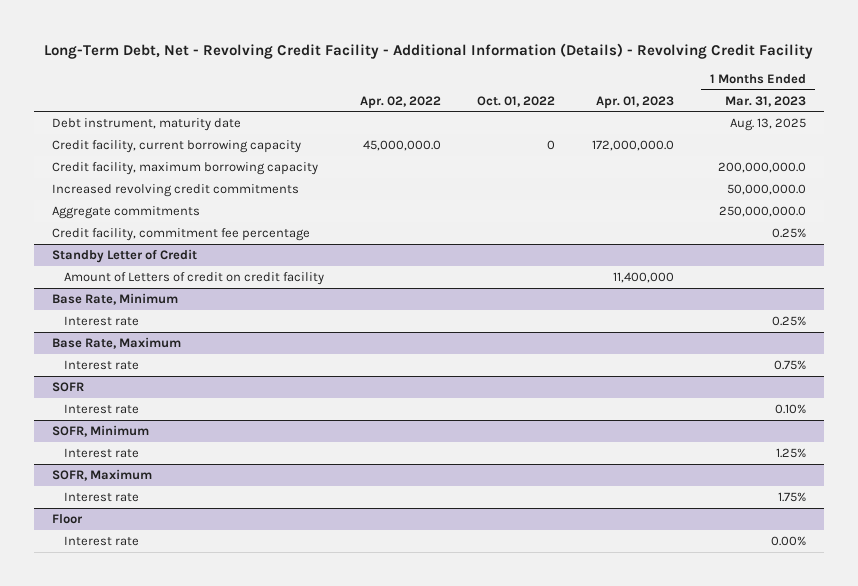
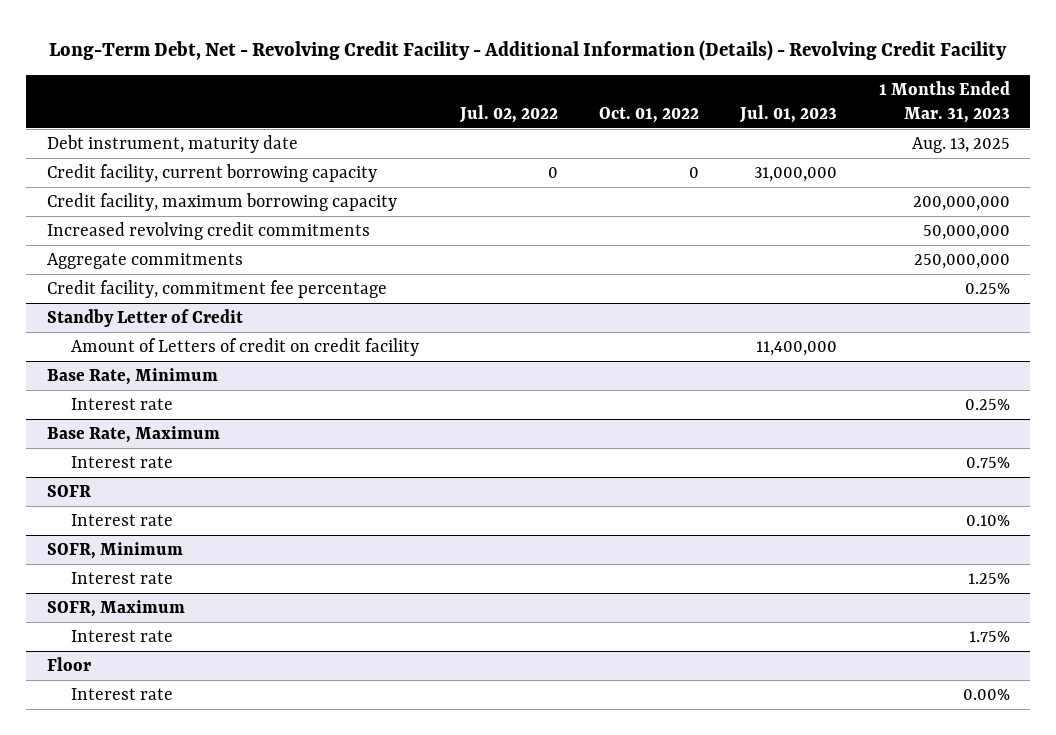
[360,95,442,109] Apr. 02, 2022 -> none
[595,95,674,109] Apr. 01, 2023 -> none
none -> [458,104,558,123] Jul. 02, 2022
none -> [739,104,838,123] Jul. 01, 2023
[717,161,806,173] 200,000,000.0 -> [912,195,1010,211] 200,000,000
[726,183,806,195] 50,000,000.0 -> [922,224,1010,240] 50,000,000
[718,205,806,217] 250,000,000.0 -> [913,253,1010,269] 250,000,000

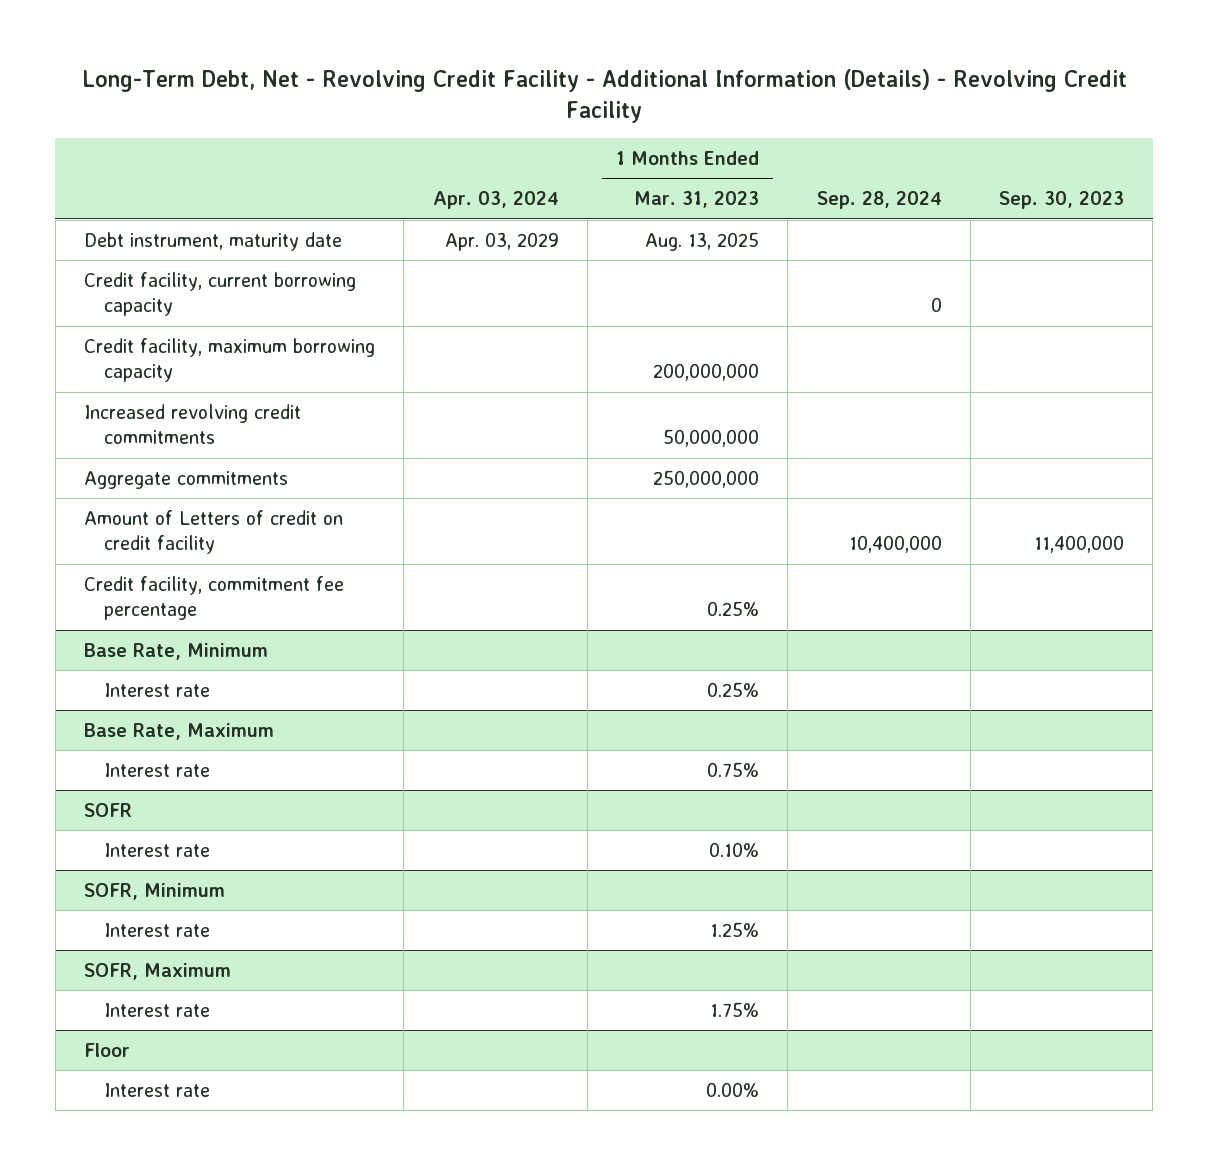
[458,104,558,123] Jul. 02, 2022 -> none
[599,106,700,123] Oct. 01, 2022 -> none
[739,104,838,123] Jul. 01, 2023 -> none
none -> [432,191,559,210] Apr. 03, 2024
none -> [816,191,942,210] Sep. 28, 2024
none -> [999,191,1125,210] Sep. 30, 2023
[46,308,243,327] Standby Letter of Credit -> none
[46,279,387,298] Credit facility, commitment fee percentage -> [83,575,344,621] Credit facility, commitment fee percentage

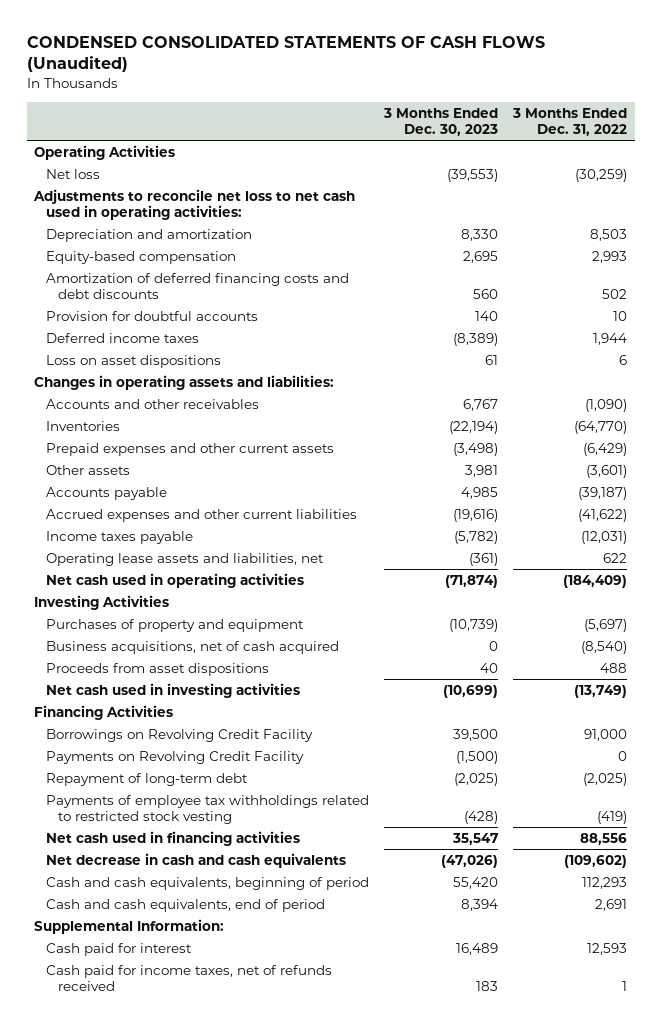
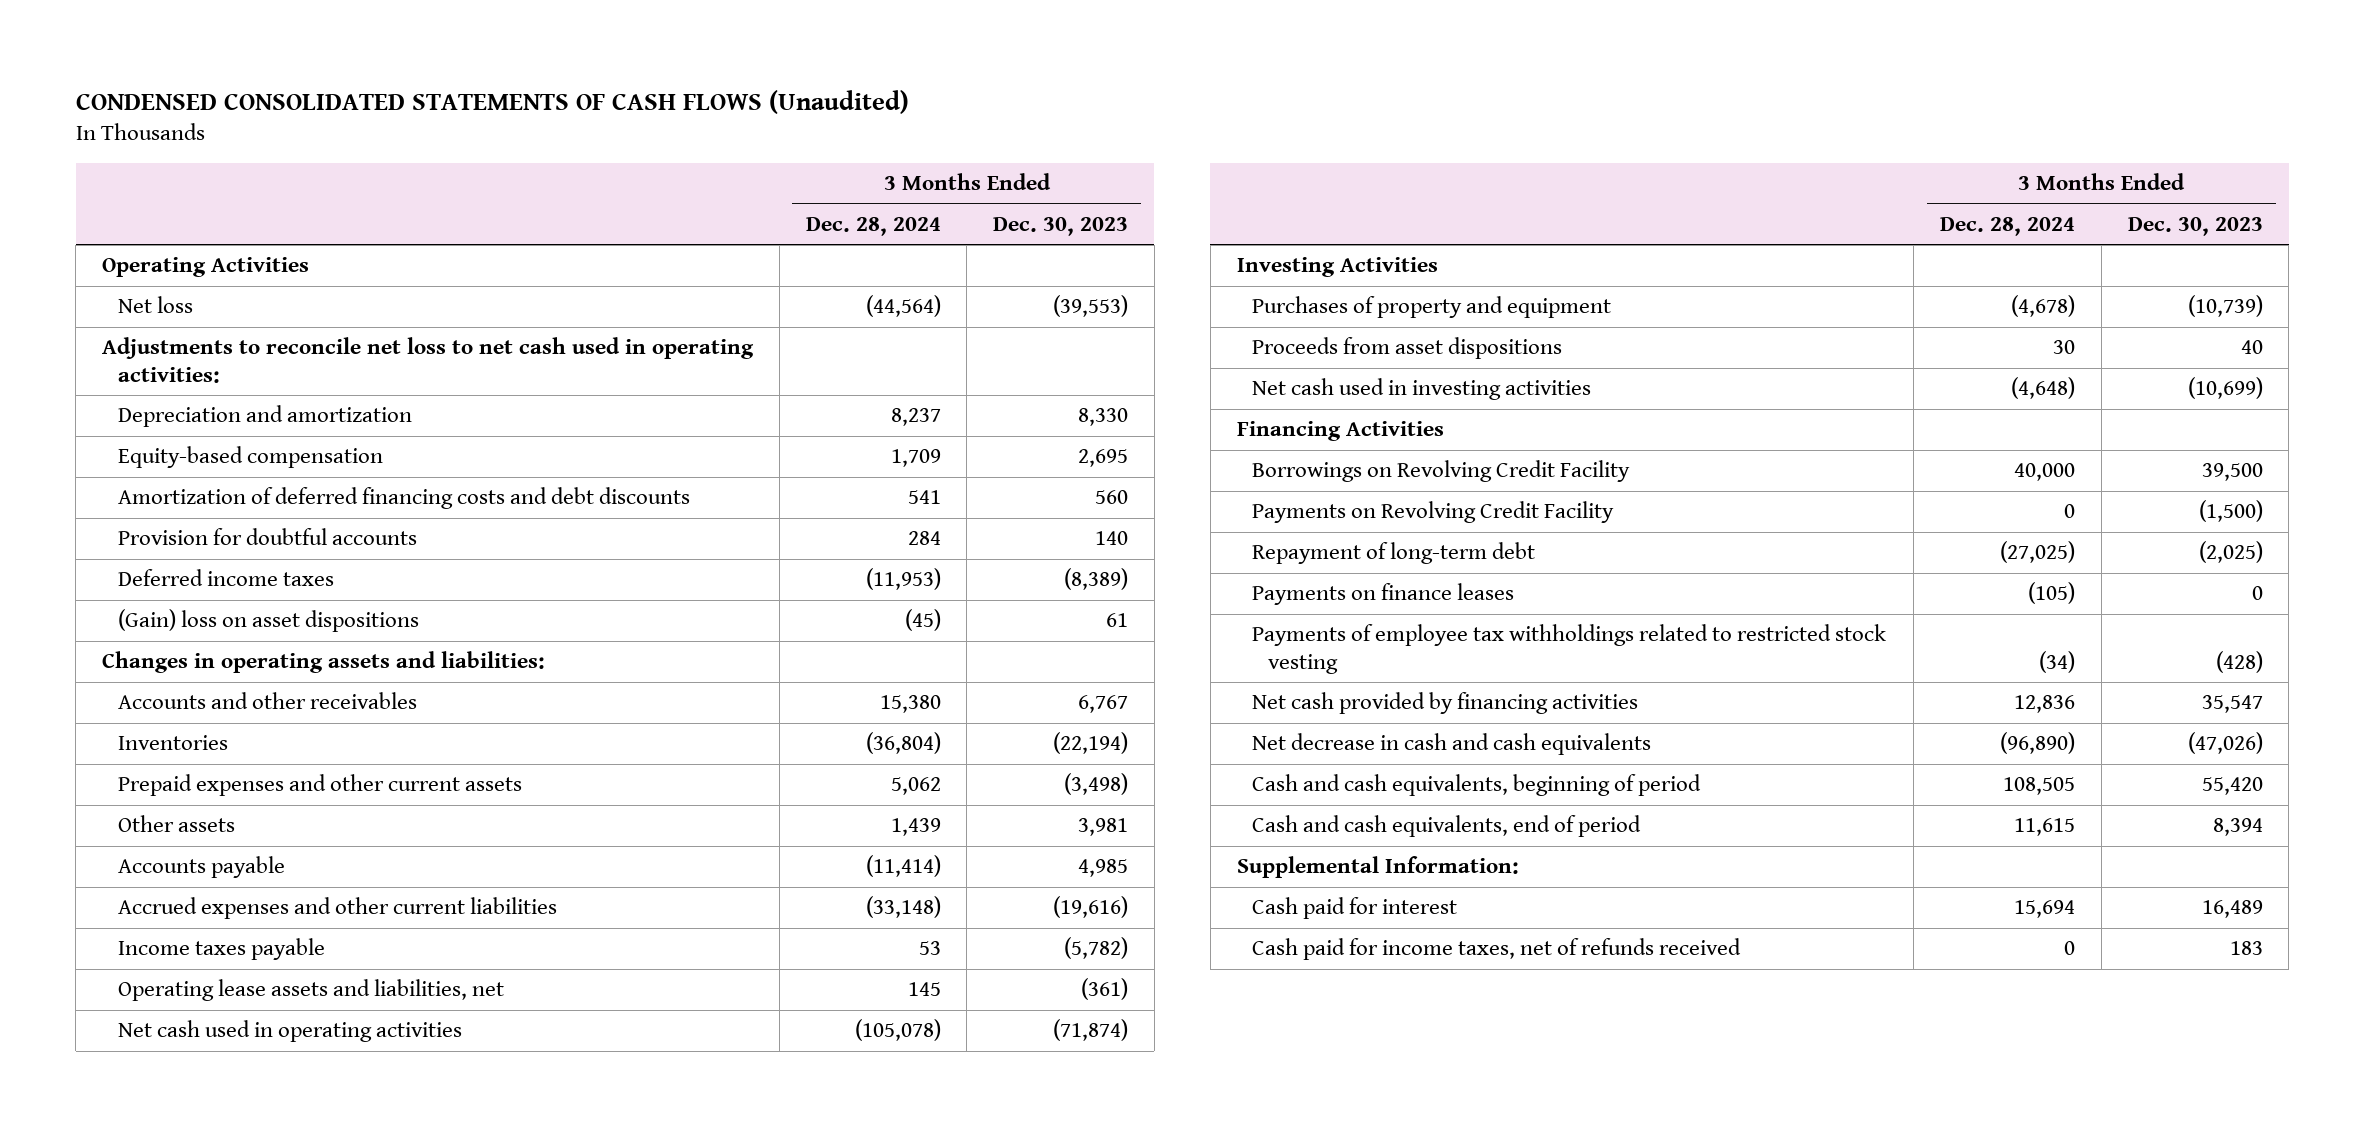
[512,107,628,136] 3 Months Ended Dec. 31, 2022 -> none
none -> [805,216,941,236] Dec. 28, 2024
[46,355,222,369] Loss on asset dispositions -> [117,609,419,633] (Gain) loss on asset dispositions
[46,641,340,655] Business acquisitions, net of cash acquired -> none
none -> [1252,583,1515,606] Payments on finance leases
[46,831,301,847] Net cash used in financing activities -> [1252,692,1639,715] Net cash provided by financing activities

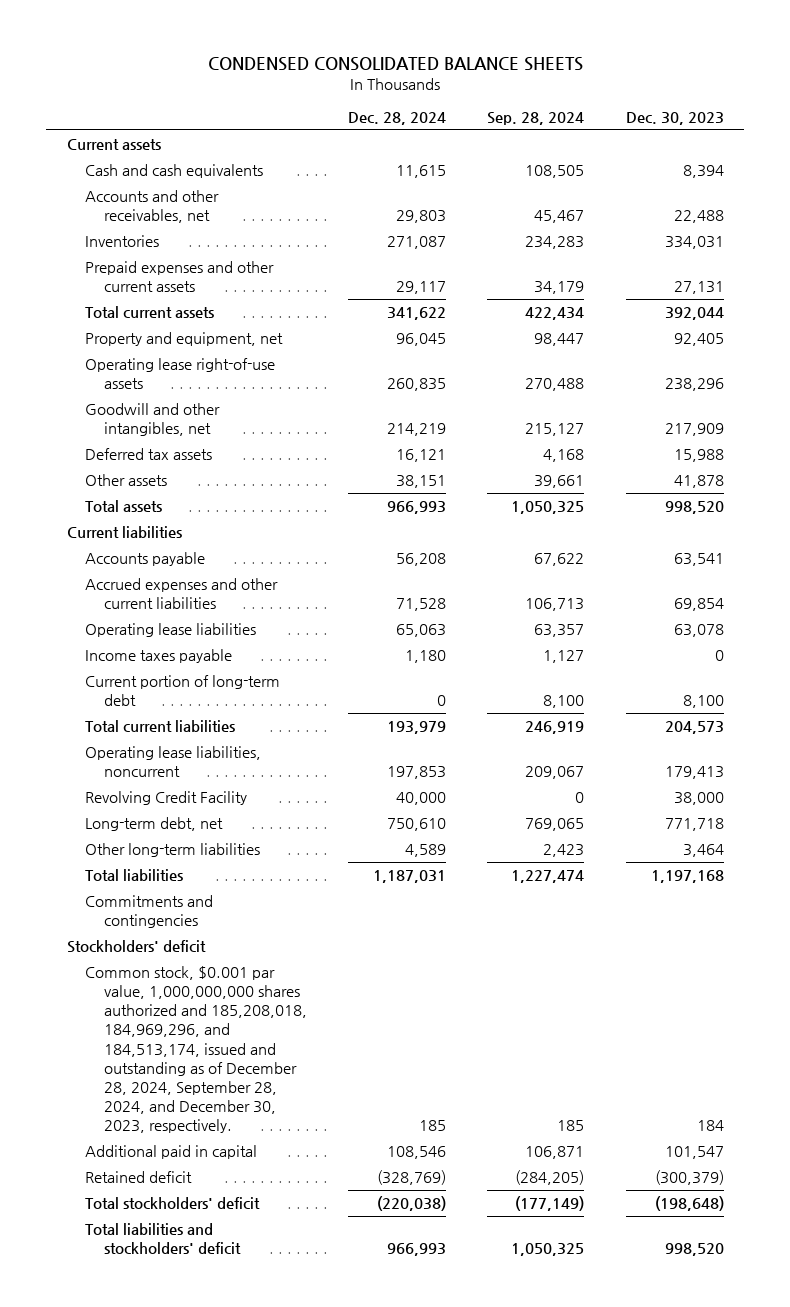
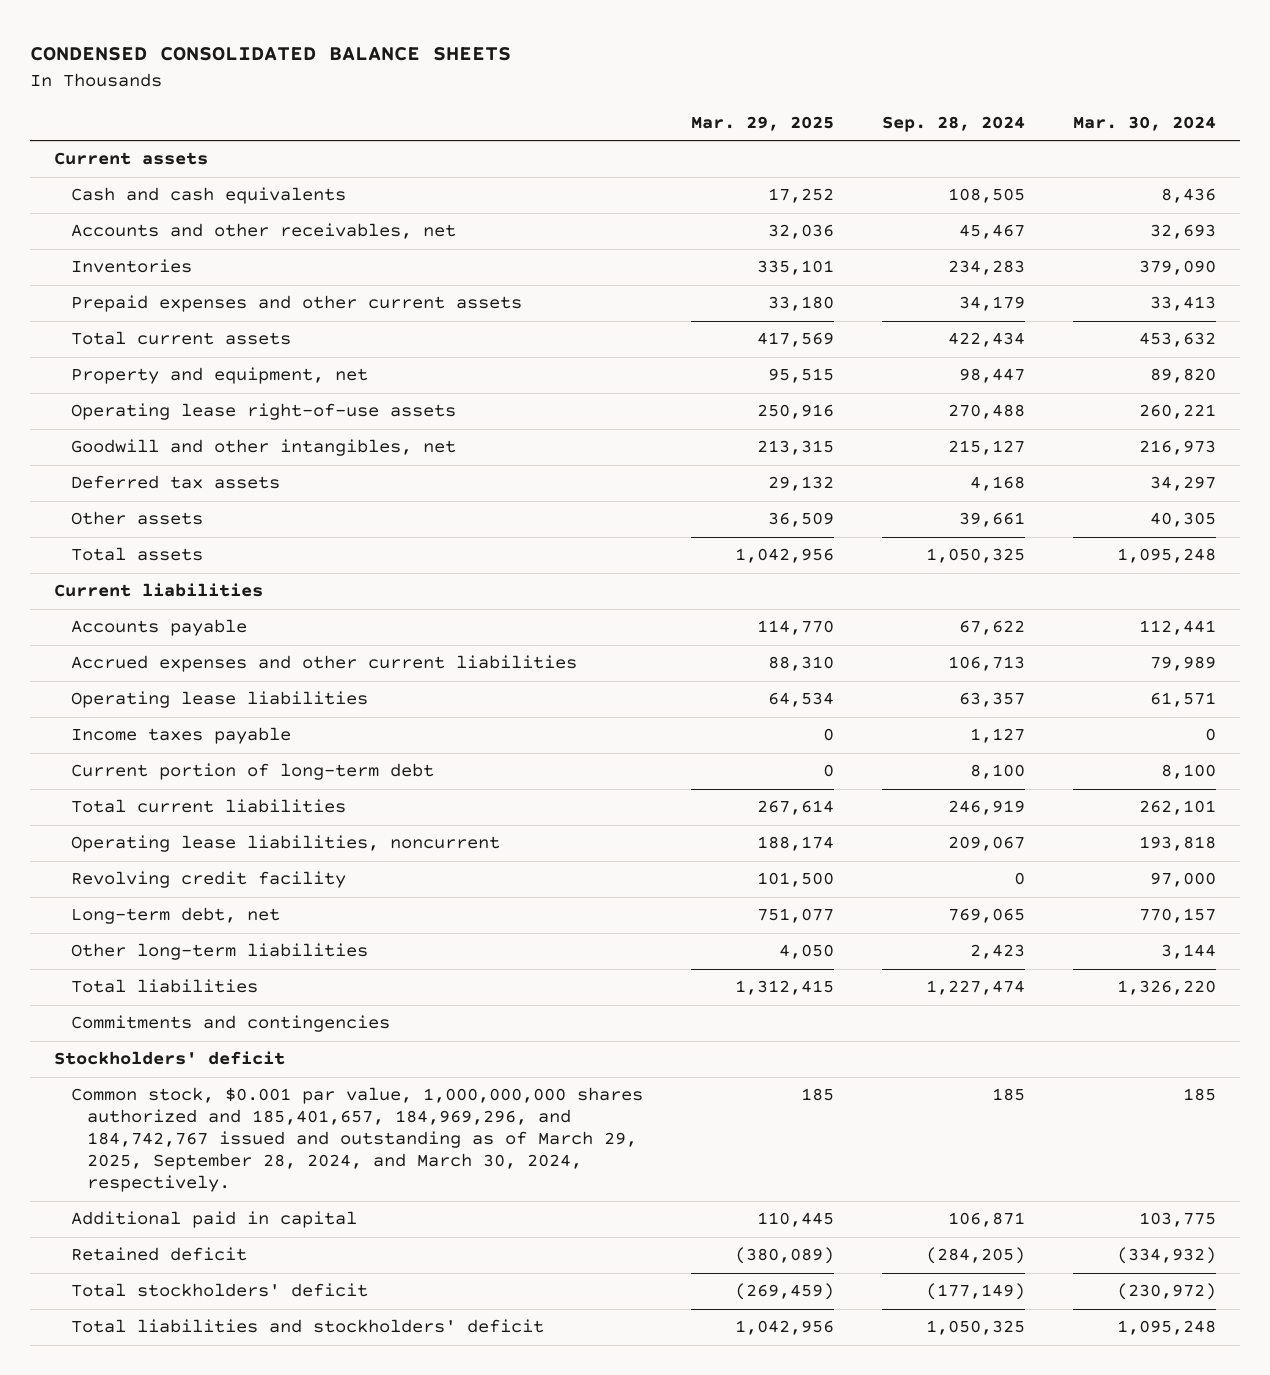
[348,111,447,125] Dec. 28, 2024 -> none
[625,111,724,125] Dec. 30, 2023 -> none
none -> [690,116,834,132] Mar. 29, 2025
none -> [1072,116,1216,132] Mar. 30, 2024
[85,791,248,806] Revolving Credit Facility -> [70,871,346,889] Revolving credit facility
[85,966,308,1133] Common stock, $0.001 par value, 1,000,000,000 shares authorized and 185,208,018, 184,969,296, and 184,513,174, issued and outstanding as of December 28, 2024, September 28, 2024, and December 30, 2023, respectively. -> [70,1087,643,1193] Common stock, $0.001 par value, 1,000,000,000 shares authorized and 185,401,657, 184,969,296, and 184,742,767 issued and outstanding as of March 29, 2025, September 28, 2024, and March 30, 2024, respectively.

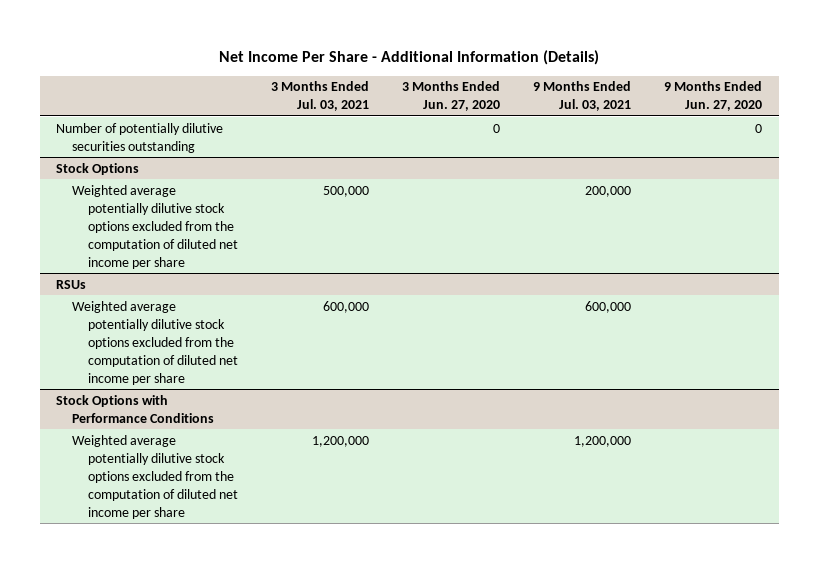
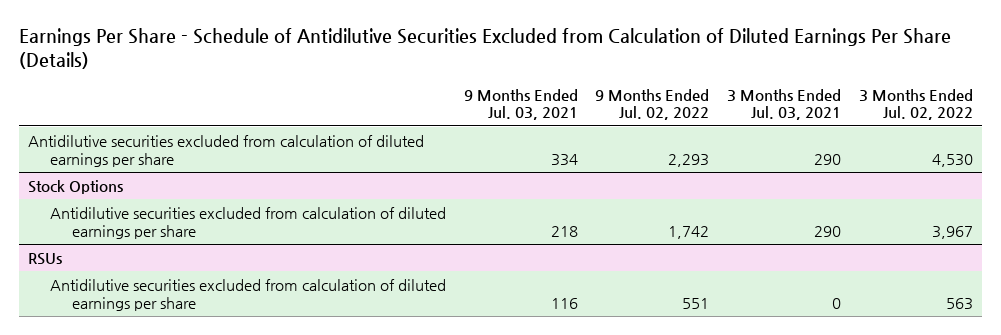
[219,49,600,65] Net Income Per Share - Additional Information (Details) -> [18,28,951,69] Earnings Per Share - Schedule of Antidilutive Securities Excluded from Calculation of Diluted Earnings Per Share (Details)
[402,81,501,112] 3 Months Ended Jun. 27, 2020 -> none
[664,81,763,112] 9 Months Ended Jun. 27, 2020 -> none
none -> [595,88,710,121] 9 Months Ended Jul. 02, 2022
none -> [858,88,973,121] 3 Months Ended Jul. 02, 2022
[56,122,224,153] Number of potentially dilutive securities outstanding -> none
none -> [27,135,424,167] Antidilutive securities excluded from calculation of diluted earnings per share
[72,184,238,269] Weighted average potentially dilutive stock options excluded from the computation of diluted net income per share -> [49,207,446,239] Antidilutive securities excluded from calculation of diluted earnings per share
[322,185,369,197] 500,000 -> [814,225,842,237] 290
[585,185,632,197] 200,000 -> [550,225,578,237] 218
[56,394,215,423] Stock Options with Performance Conditions -> none
[72,434,238,519] Weighted average potentially dilutive stock options excluded from the computation of diluted net income per share -> none
[72,300,238,385] Weighted average potentially dilutive stock options excluded from the computation of diluted net income per share -> [49,279,446,311] Antidilutive securities excluded from calculation of diluted earnings per share
[322,300,369,313] 600,000 -> [832,297,842,309] 0
[585,300,632,313] 600,000 -> [550,297,578,309] 116

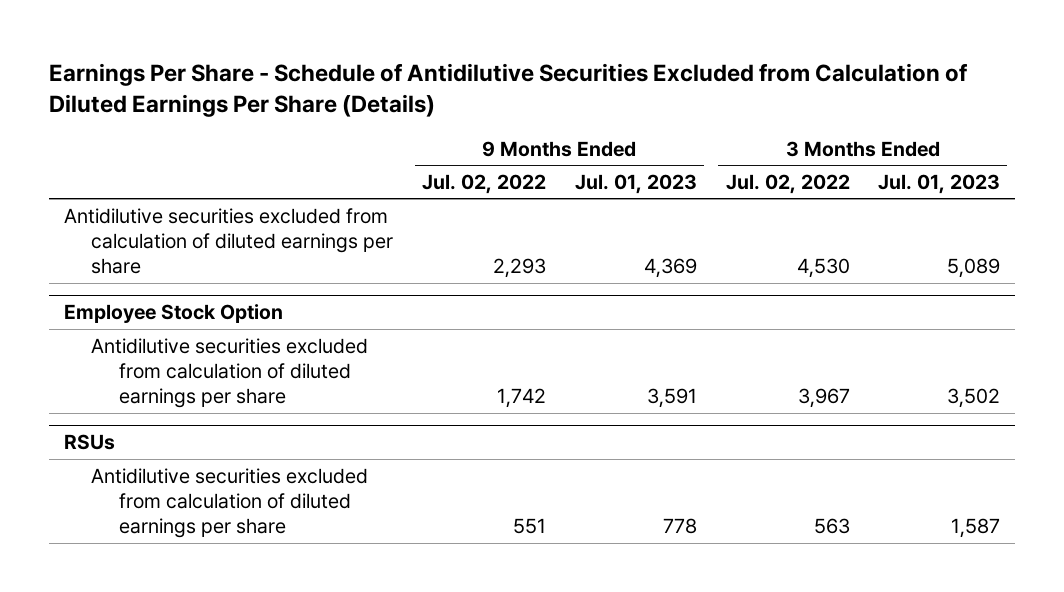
[463,88,578,121] 9 Months Ended Jul. 03, 2021 -> none
[727,88,842,121] 3 Months Ended Jul. 03, 2021 -> none
none -> [574,173,697,194] Jul. 01, 2023
none -> [878,173,1001,194] Jul. 01, 2023
[27,180,123,195] Stock Options -> [63,304,283,324] Employee Stock Option

